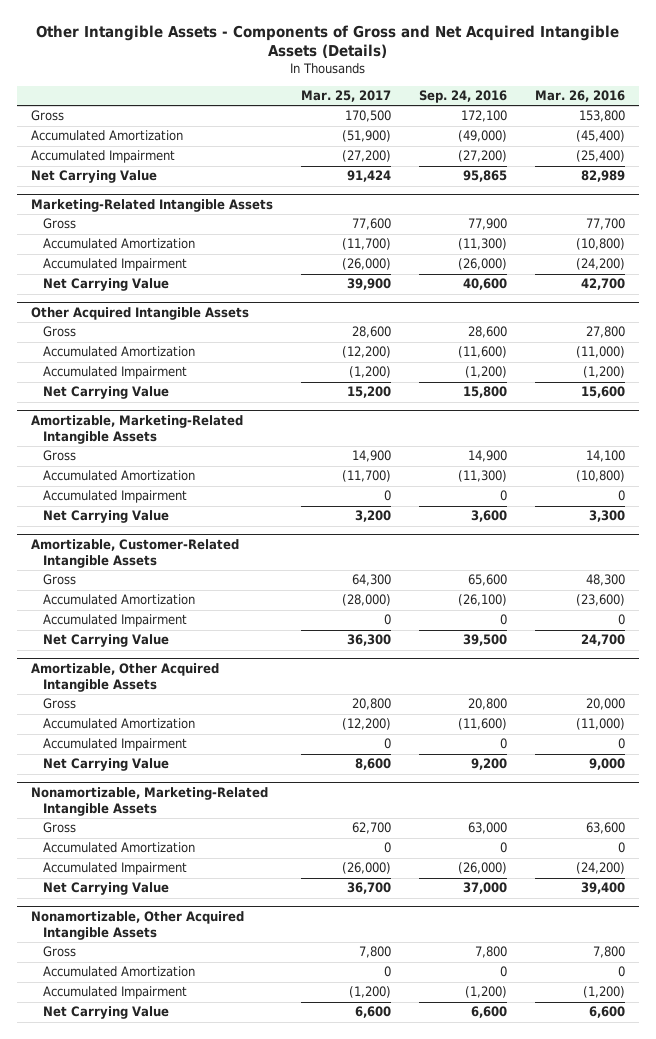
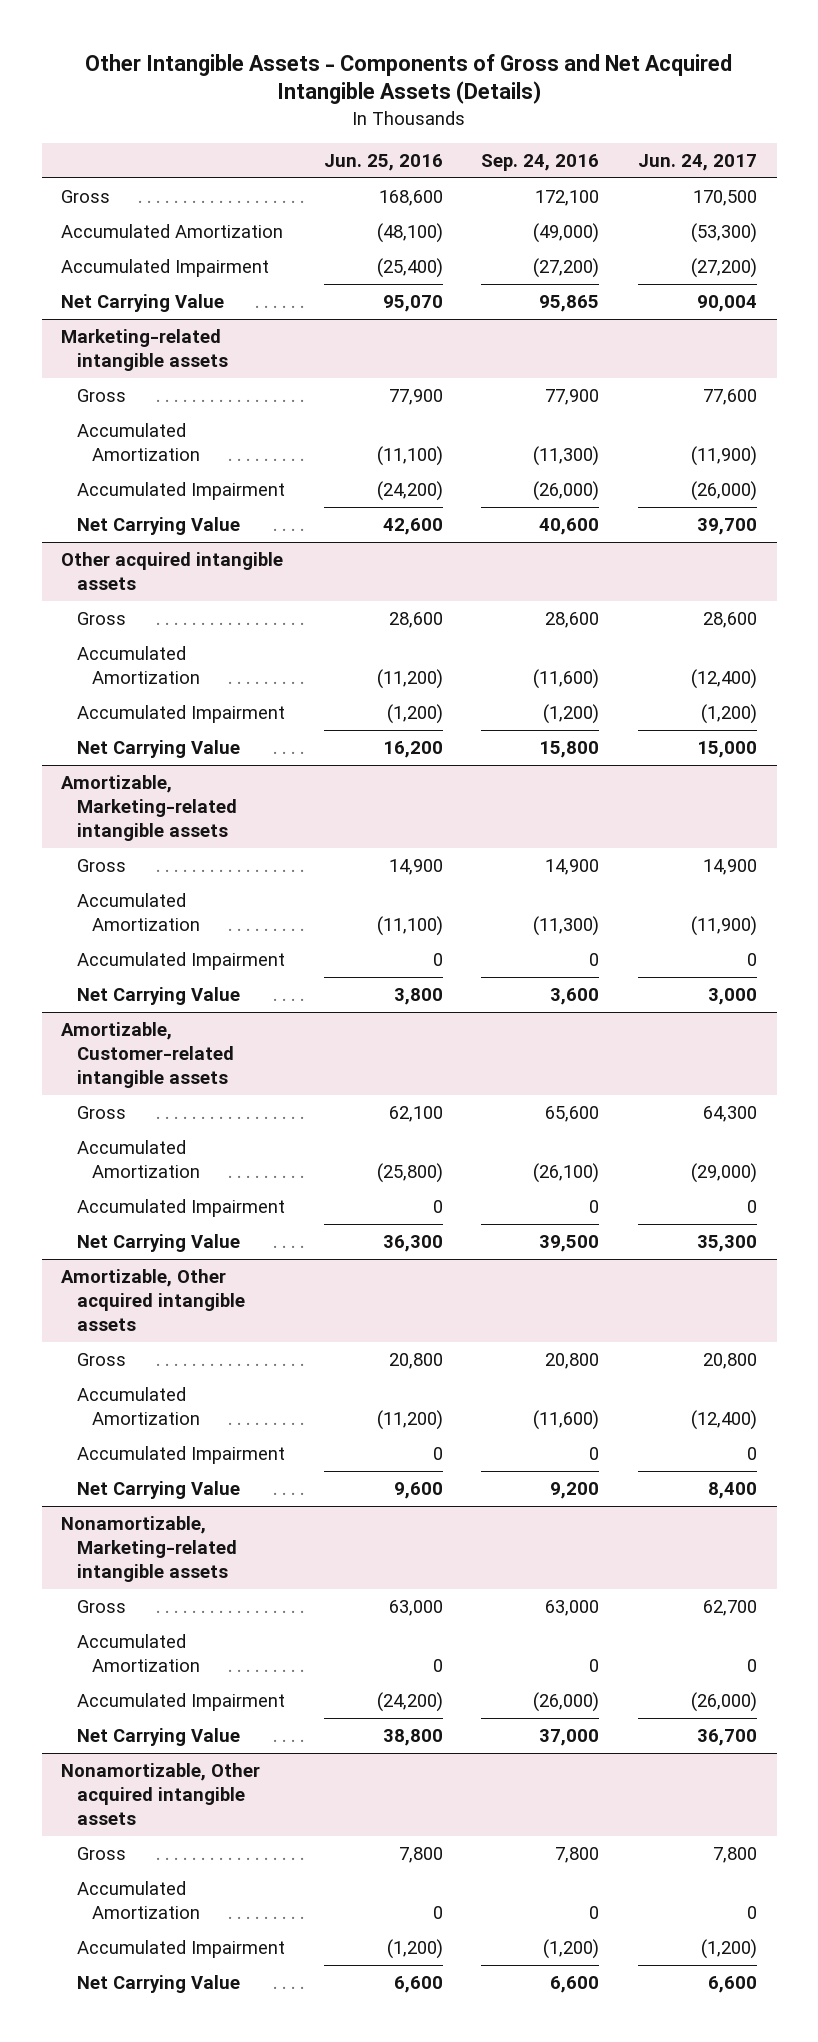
[301,90,392,103] Mar. 25, 2017 -> none
[534,90,625,103] Mar. 26, 2016 -> none
none -> [323,154,443,172] Jun. 25, 2016
none -> [638,154,758,172] Jun. 24, 2017
[31,198,274,212] Marketing-Related Intangible Assets -> [61,329,228,371] Marketing-related intangible assets
[31,306,250,320] Other Acquired Intangible Assets -> [61,552,284,590] Other acquired intangible assets
[31,414,244,444] Amortizable, Marketing-Related Intangible Assets -> [61,775,237,841] Amortizable, Marketing-related intangible assets
[31,538,240,568] Amortizable, Customer-Related Intangible Assets -> [61,1022,234,1088] Amortizable, Customer-related intangible assets
[31,662,220,692] Amortizable, Other Acquired Intangible Assets -> [61,1269,245,1331] Amortizable, Other acquired intangible assets
[31,786,269,816] Nonamortizable, Marketing-Related Intangible Assets -> [61,1516,237,1582] Nonamortizable, Marketing-related intangible assets
[31,910,245,940] Nonamortizable, Other Acquired Intangible Assets -> [61,1763,261,1825] Nonamortizable, Other acquired intangible assets

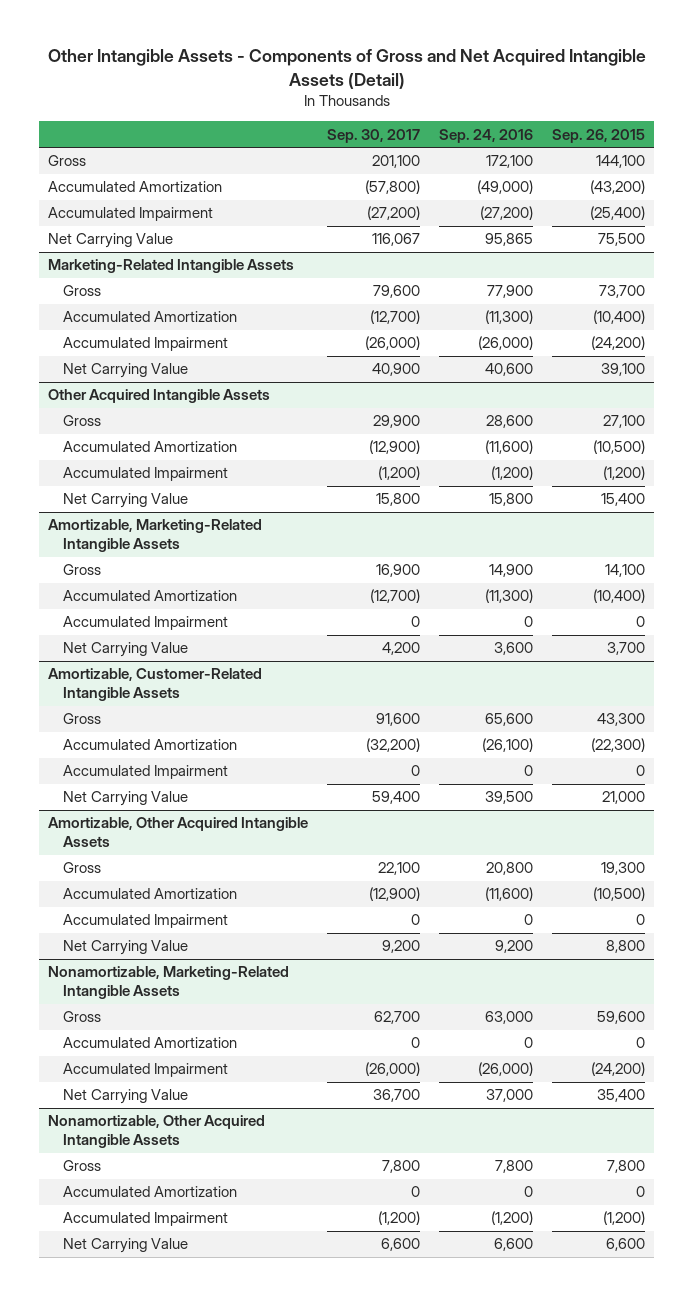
[85,53,733,105] Other Intangible Assets - Components of Gross and Net Acquired Intangible Assets (Details) -> [47,49,646,89] Other Intangible Assets - Components of Gross and Net Acquired Intangible Assets (Detail)
[323,154,443,172] Jun. 25, 2016 -> none
[638,154,758,172] Jun. 24, 2017 -> none
none -> [327,128,421,143] Sep. 30, 2017
none -> [551,128,645,143] Sep. 26, 2015
[61,329,228,371] Marketing-related intangible assets -> [48,259,295,274] Marketing-Related Intangible Assets
[61,552,284,590] Other acquired intangible assets -> [48,389,271,404] Other Acquired Intangible Assets
[61,775,237,841] Amortizable, Marketing-related intangible assets -> [48,519,263,553] Amortizable, Marketing-Related Intangible Assets
[61,1022,234,1088] Amortizable, Customer-related intangible assets -> [48,668,263,702] Amortizable, Customer-Related Intangible Assets
[61,1269,245,1331] Amortizable, Other acquired intangible assets -> [48,817,309,848] Amortizable, Other Acquired Intangible Assets
[61,1516,237,1582] Nonamortizable, Marketing-related intangible assets -> [48,966,290,1000] Nonamortizable, Marketing-Related Intangible Assets
[61,1763,261,1825] Nonamortizable, Other acquired intangible assets -> [48,1115,266,1149] Nonamortizable, Other Acquired Intangible Assets

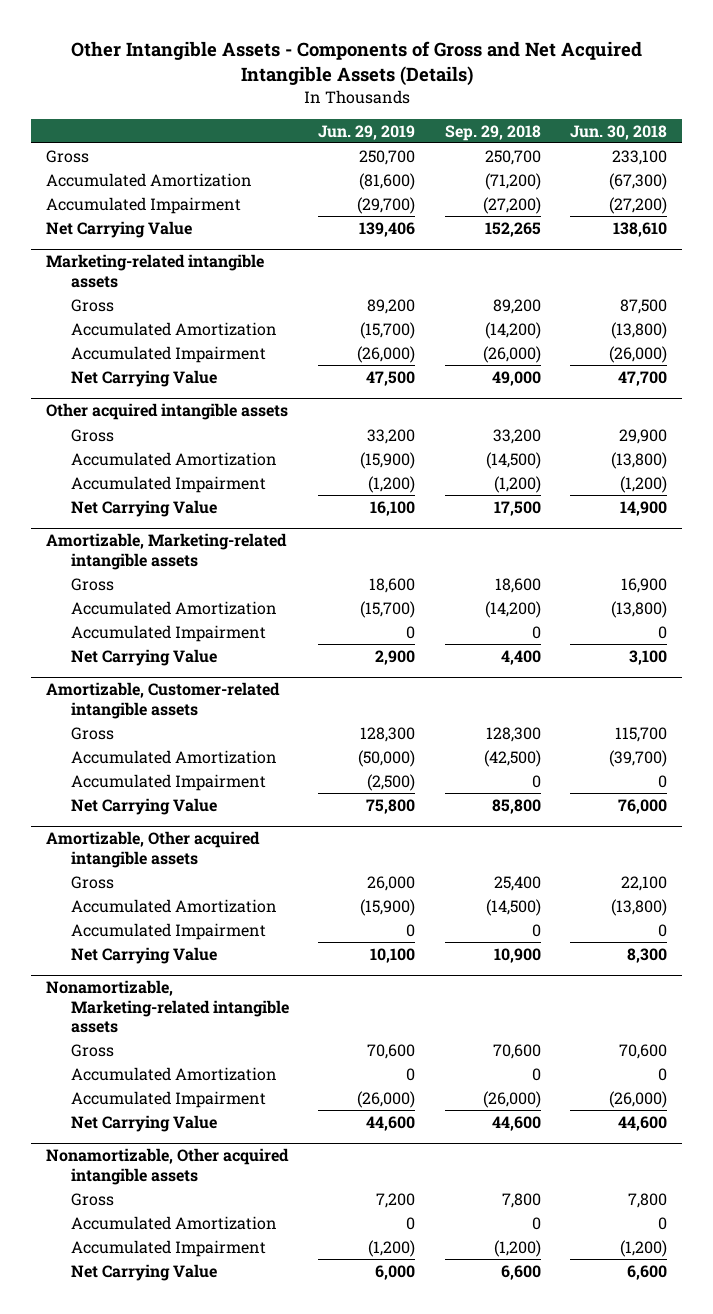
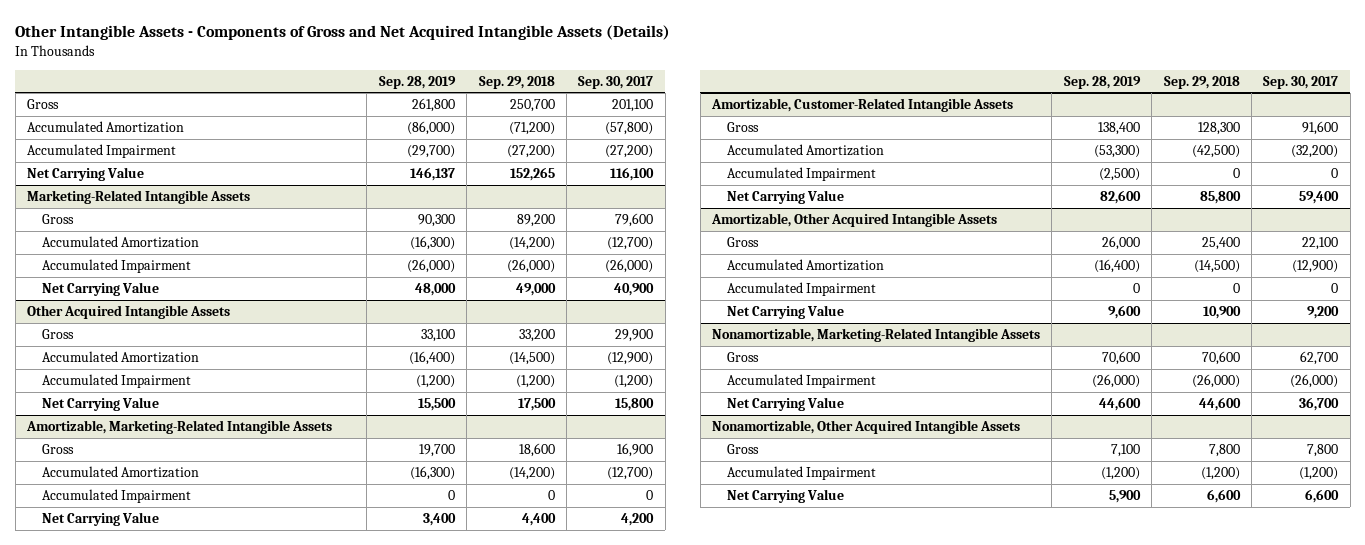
[318,124,416,140] Jun. 29, 2019 -> none
[569,124,667,140] Jun. 30, 2018 -> none
none -> [378,75,456,89] Sep. 28, 2019
none -> [578,75,654,89] Sep. 30, 2017
[46,254,265,288] Marketing-related intangible assets -> [26,190,250,205] Marketing-Related Intangible Assets
[46,403,289,421] Other acquired intangible assets -> [26,305,230,320] Other Acquired Intangible Assets
[46,533,288,570] Amortizable, Marketing-related intangible assets -> [25,420,332,435] Amortizable, Marketing-Related Intangible Assets
[46,682,281,719] Amortizable, Customer-related intangible assets -> [711,98,1014,113] Amortizable, Customer-Related Intangible Assets
[46,831,261,868] Amortizable, Other acquired intangible assets -> [711,213,998,228] Amortizable, Other Acquired Intangible Assets
[46,980,290,1033] Nonamortizable, Marketing-related intangible assets -> [712,328,1041,343] Nonamortizable, Marketing-Related Intangible Assets
[71,1066,278,1081] Accumulated Amortization -> none
[46,1148,290,1185] Nonamortizable, Other acquired intangible assets -> [712,420,1021,435] Nonamortizable, Other Acquired Intangible Assets
[71,1215,278,1230] Accumulated Amortization -> none

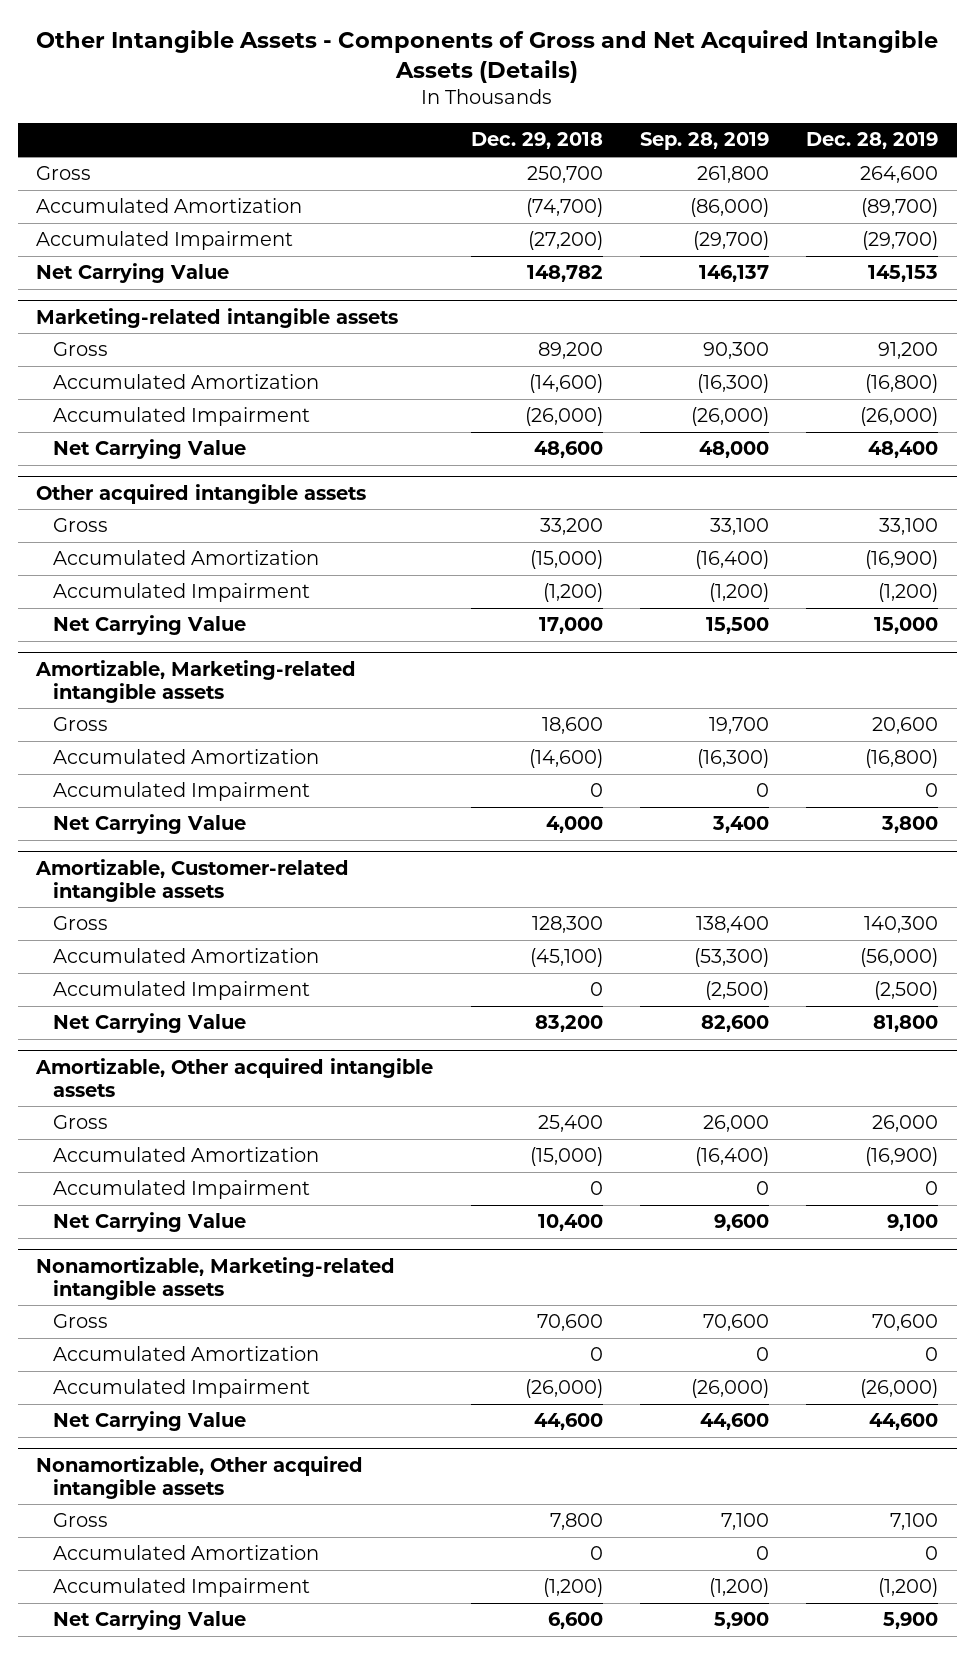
[478,75,555,89] Sep. 29, 2018 -> none
[578,75,654,89] Sep. 30, 2017 -> none
none -> [470,132,603,150] Dec. 29, 2018
none -> [806,132,939,150] Dec. 28, 2019
[26,190,250,205] Marketing-Related Intangible Assets -> [36,307,399,328] Marketing-related intangible assets
[26,305,230,320] Other Acquired Intangible Assets -> [36,483,367,504] Other acquired intangible assets
[25,420,332,435] Amortizable, Marketing-Related Intangible Assets -> [35,659,357,703] Amortizable, Marketing-related intangible assets
[711,98,1014,113] Amortizable, Customer-Related Intangible Assets -> [35,858,350,902] Amortizable, Customer-related intangible assets
[711,213,998,228] Amortizable, Other Acquired Intangible Assets -> [35,1057,434,1097] Amortizable, Other acquired intangible assets
[712,328,1041,343] Nonamortizable, Marketing-Related Intangible Assets -> [36,1256,396,1300] Nonamortizable, Marketing-related intangible assets
none -> [52,1346,319,1362] Accumulated Amortization
[712,420,1021,435] Nonamortizable, Other Acquired Intangible Assets -> [36,1455,364,1499] Nonamortizable, Other acquired intangible assets
none -> [52,1545,319,1561] Accumulated Amortization

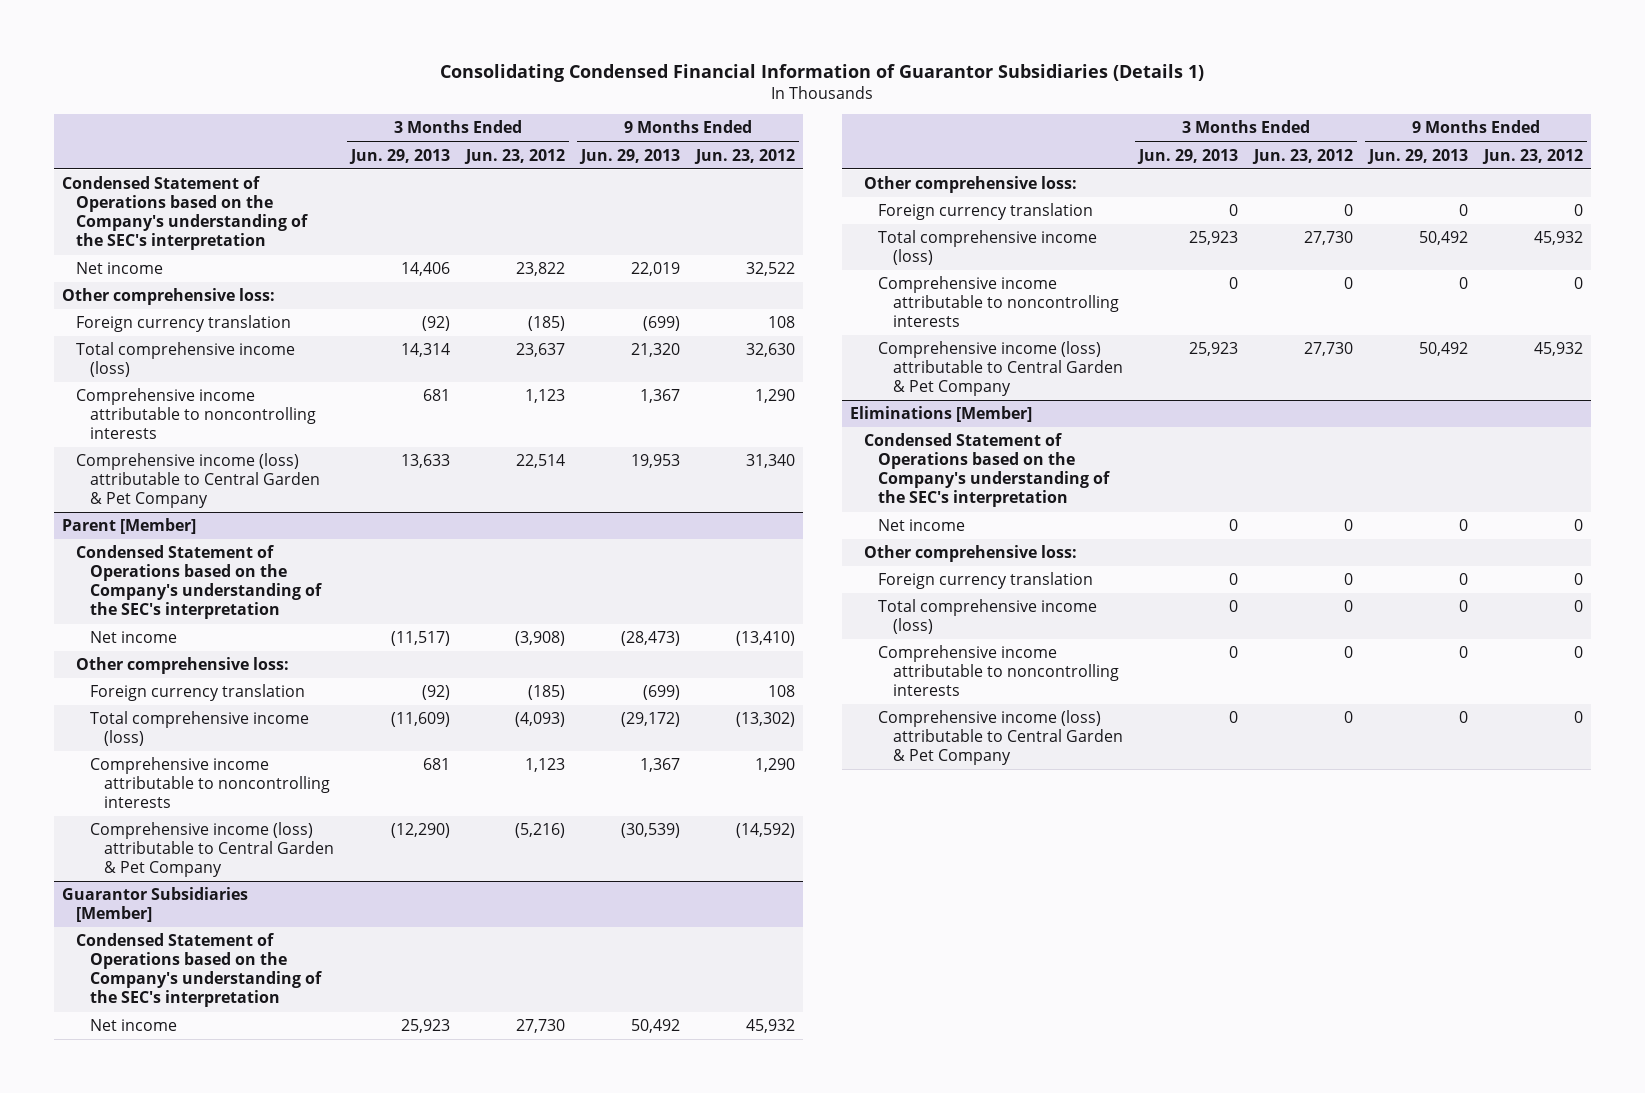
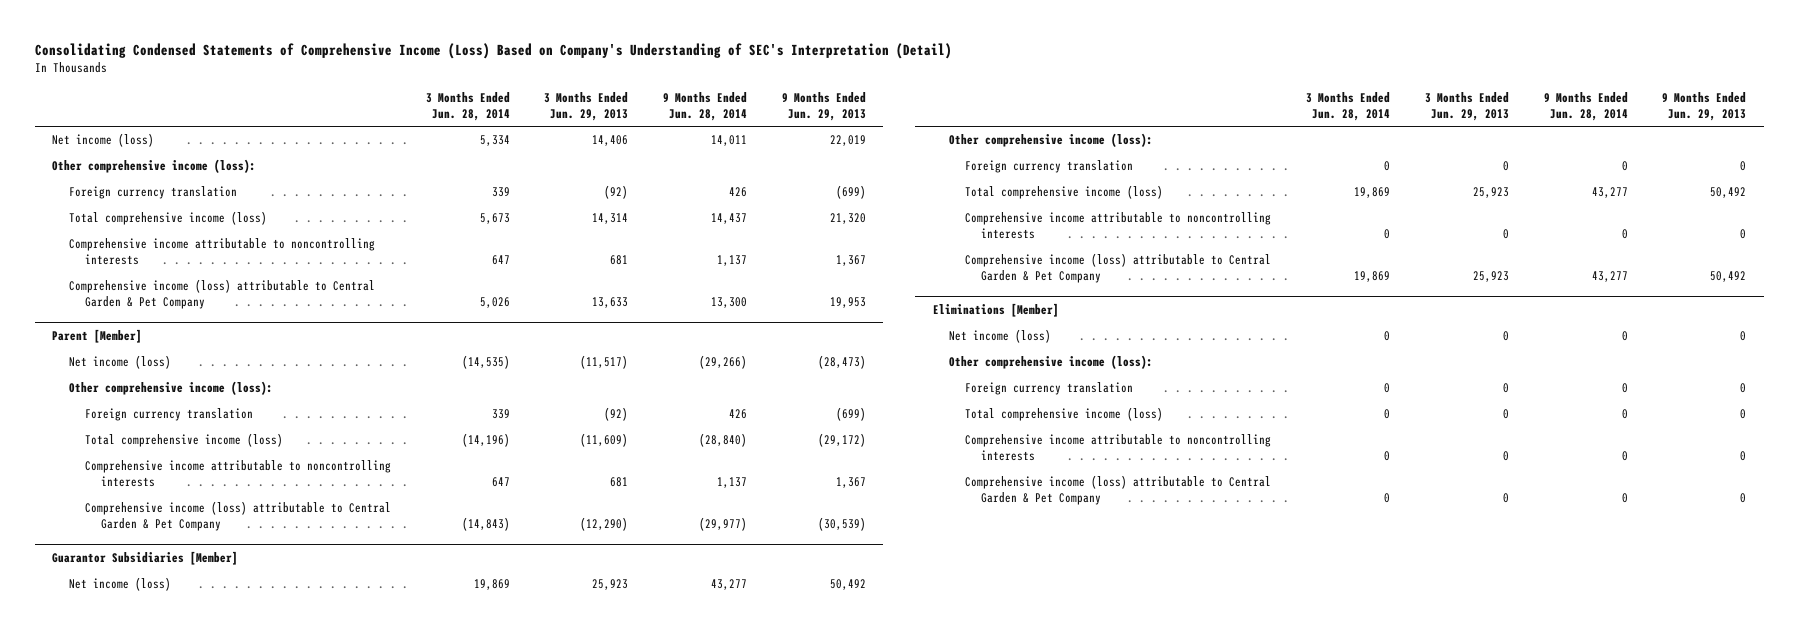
[440,63,1205,82] Consolidating Condensed Financial Information of Guarantor Subsidiaries (Details 1) -> [34,42,952,59] Consolidating Condensed Statements of Comprehensive Income (Loss) Based on Company's Understanding of SEC's Interpretation (Detail)
[463,148,565,164] Jun. 23, 2012 -> none
[694,148,796,164] Jun. 23, 2012 -> none
none -> [425,91,510,121] 3 Months Ended Jun. 28, 2014
none -> [663,91,748,121] 9 Months Ended Jun. 28, 2014
[61,176,309,251] Condensed Statement of Operations based on the Company's understanding of the SEC's interpretation -> none
[76,262,164,275] Net income -> [52,133,155,148] Net income (loss)
[61,288,275,306] Other comprehensive loss: -> [52,159,257,174] Other comprehensive income (loss):
[76,545,323,620] Condensed Statement of Operations based on the Company's understanding of the SEC's interpretation -> none
[90,631,178,644] Net income -> [68,355,171,370] Net income (loss)
[76,657,290,675] Other comprehensive loss: -> [68,381,273,396] Other comprehensive income (loss):
[76,933,323,1008] Condensed Statement of Operations based on the Company's understanding of the SEC's interpretation -> none
[90,1019,178,1032] Net income -> [68,577,171,592] Net income (loss)
[864,176,1078,194] Other comprehensive loss: -> [948,133,1153,148] Other comprehensive income (loss):
[864,433,1111,508] Condensed Statement of Operations based on the Company's understanding of the SEC's interpretation -> none
[878,519,966,532] Net income -> [948,329,1051,344] Net income (loss)
[864,545,1078,563] Other comprehensive loss: -> [948,355,1153,370] Other comprehensive income (loss):

